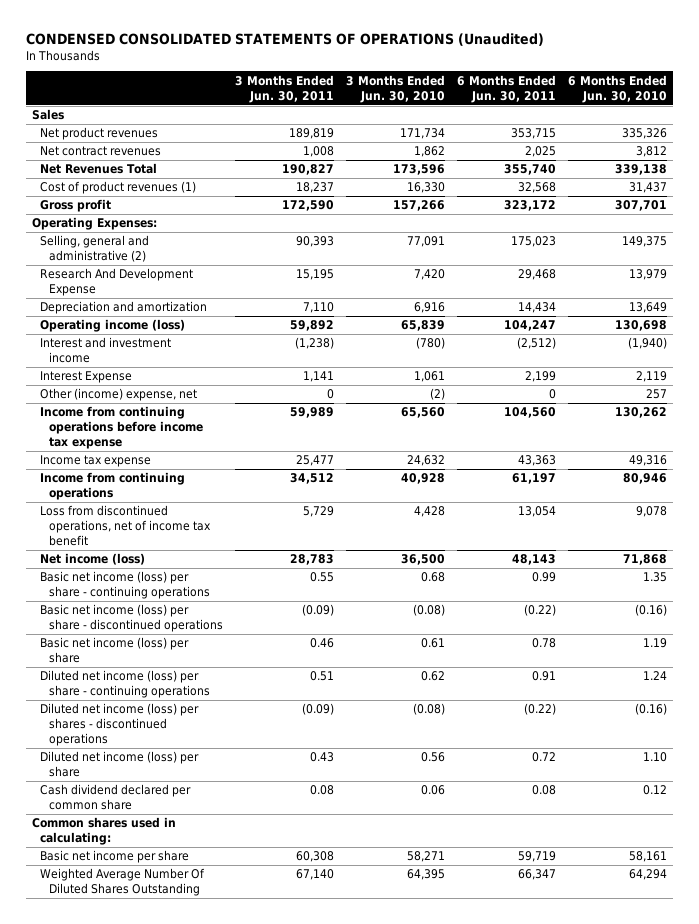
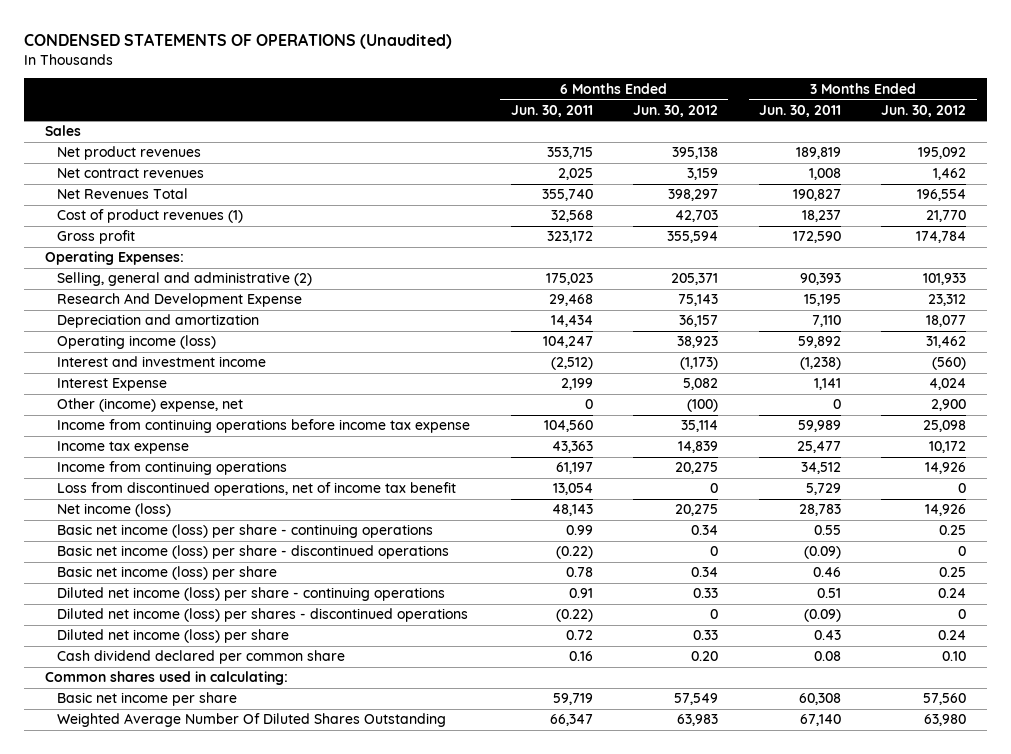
[26,33,545,47] CONDENSED CONSOLIDATED STATEMENTS OF OPERATIONS (Unaudited) -> [24,32,453,49] CONDENSED STATEMENTS OF OPERATIONS (Unaudited)
[345,74,445,103] 3 Months Ended Jun. 30, 2010 -> none
[568,74,668,103] 6 Months Ended Jun. 30, 2010 -> none
none -> [633,104,719,117] Jun. 30, 2012
none -> [881,104,967,117] Jun. 30, 2012
[531,785,556,796] 0.08 -> [568,651,593,662] 0.16

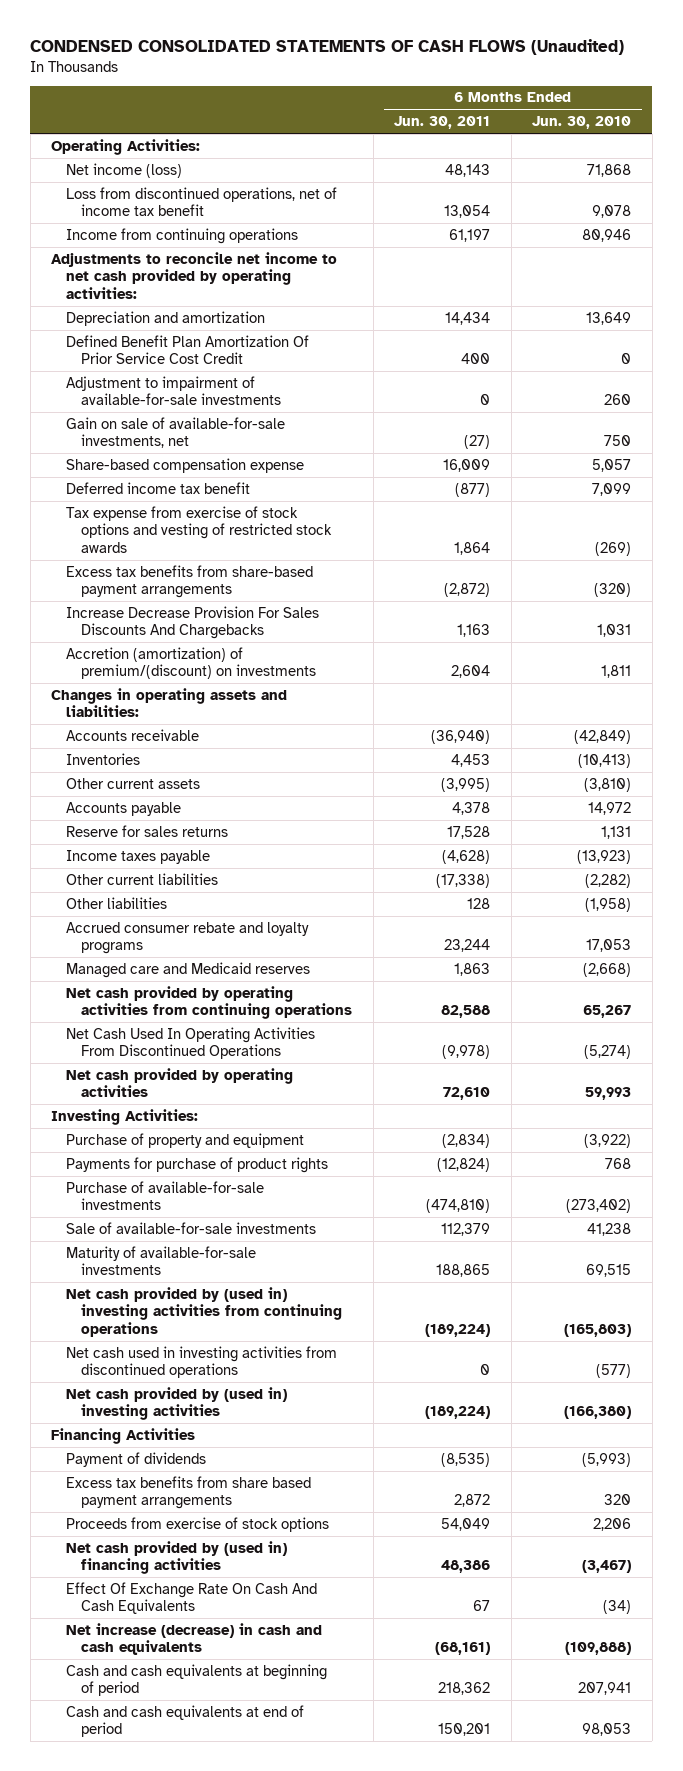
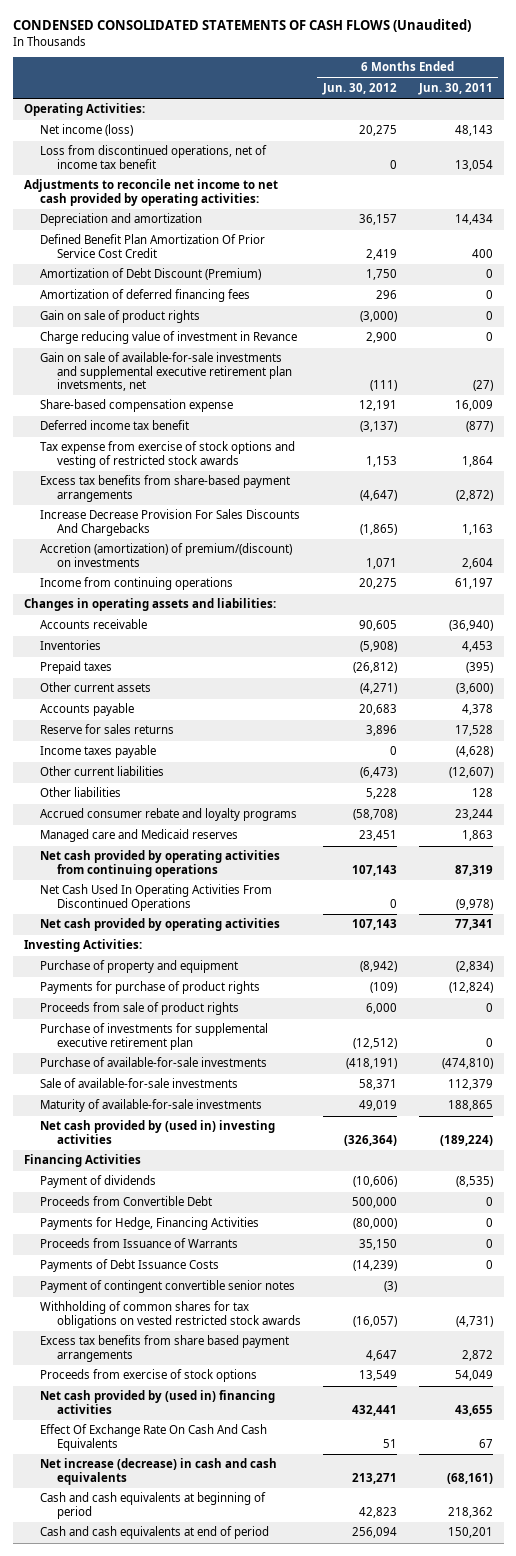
[532,116,632,130] Jun. 30, 2010 -> none
none -> [321,82,397,95] Jun. 30, 2012
[66,375,282,406] Adjustment to impairment of available-for-sale investments -> none
none -> [40,268,262,281] Amortization of Debt Discount (Premium)
none -> [40,289,251,303] Amortization of deferred financing fees
none -> [40,310,201,324] Gain on sale of product rights
none -> [40,331,298,345] Charge reducing value of investment in Revance
[66,416,286,449] Gain on sale of available-for-sale investments, net -> [40,352,292,392] Gain on sale of available-for-sale investments and supplemental executive retirement plan invetsments, net
[66,227,299,244] Income from continuing operations -> [40,577,234,591] Income from continuing operations
none -> [40,661,113,675] Prepaid taxes
[441,777,491,792] (3,995) -> [455,683,493,695] (3,600)
[436,873,491,888] (17,338) -> [448,767,493,779] (12,607)
[441,1005,491,1019] 82,588 -> [454,864,493,876] 87,319
[443,1087,491,1101] 72,610 -> [454,919,493,931] 77,341
none -> [40,1002,240,1016] Proceeds from sale of product rights
none -> [40,1023,269,1050] Purchase of investments for supplemental executive retirement plan
[66,1286,343,1338] Net cash provided by (used in) investing activities from continuing operations -> none
[66,1345,338,1379] Net cash used in investing activities from discontinued operations -> none
none -> [40,1196,213,1207] Proceeds from Convertible Debt
none -> [40,1217,260,1231] Payments for Hedge, Financing Activities
none -> [40,1238,239,1249] Proceeds from Issuance of Warrants
none -> [40,1259,220,1273] Payments of Debt Issuance Costs
none -> [40,1280,296,1294] Payment of contingent convertible senior notes
none -> [40,1301,301,1328] Withholding of common shares for tax obligations on vested restricted stock awards
[441,1560,491,1574] 48,386 -> [454,1404,493,1416] 43,655

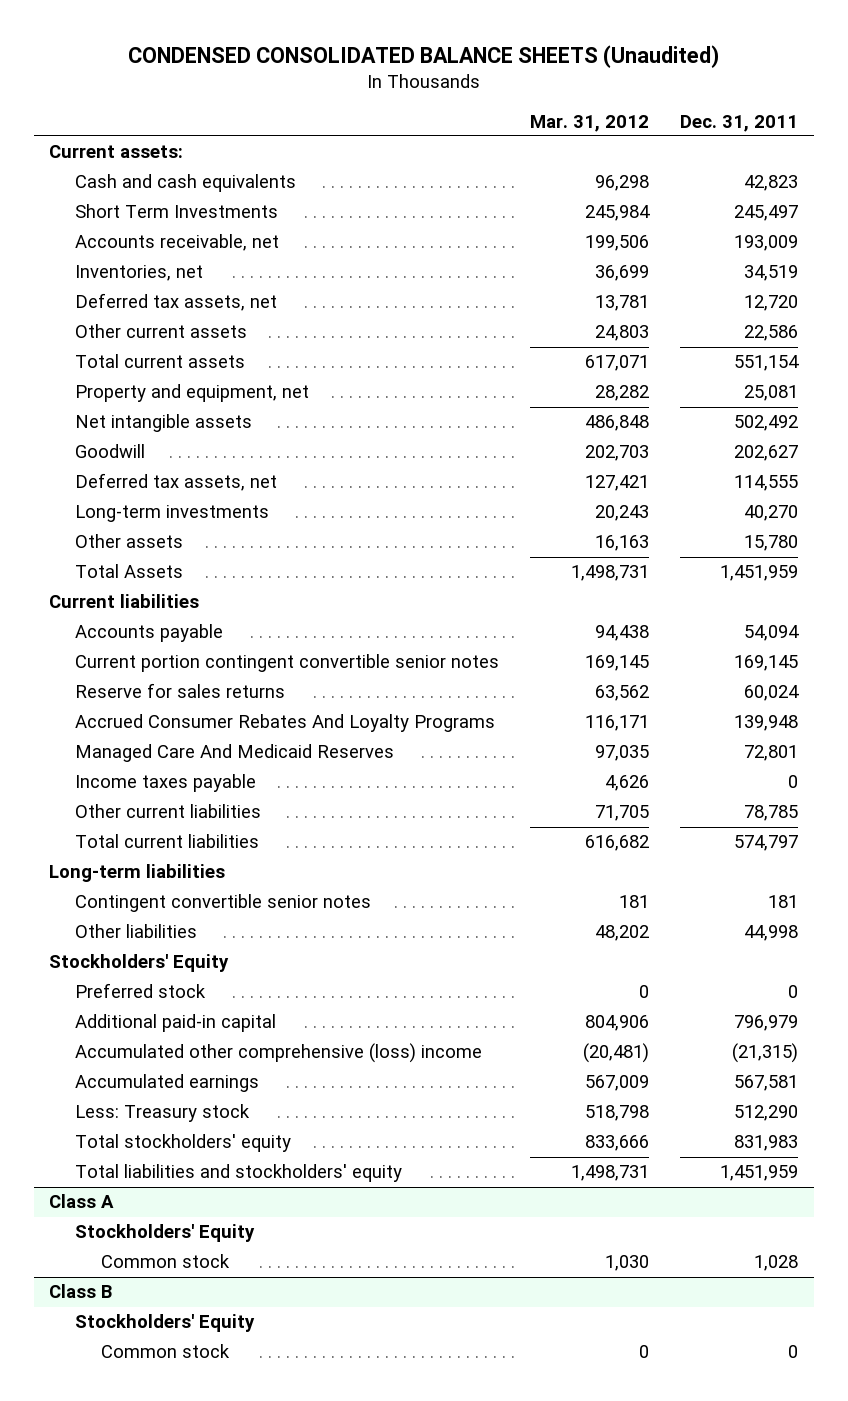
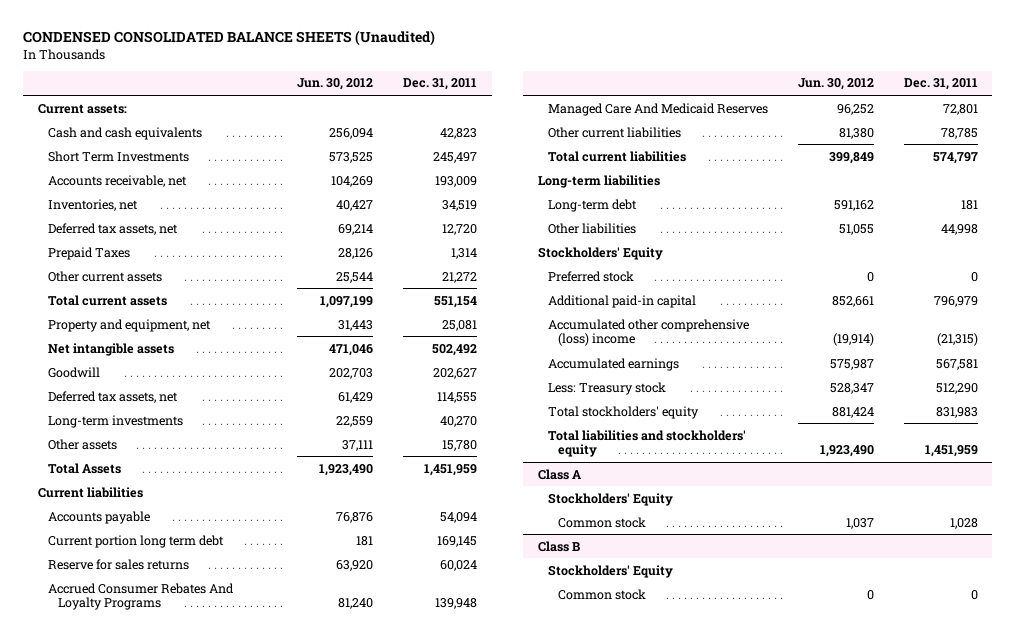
[530,114,650,132] Mar. 31, 2012 -> none
none -> [297,78,374,91] Jun. 30, 2012
none -> [47,246,130,260] Prepaid Taxes
[744,325,799,342] 22,586 -> [442,271,478,283] 21,272
[75,654,500,673] Current portion contingent convertible senior notes -> [47,534,224,548] Current portion long term debt
[75,774,257,793] Income taxes payable -> none
[75,894,372,913] Contingent convertible senior notes -> [547,198,637,212] Long-term debt

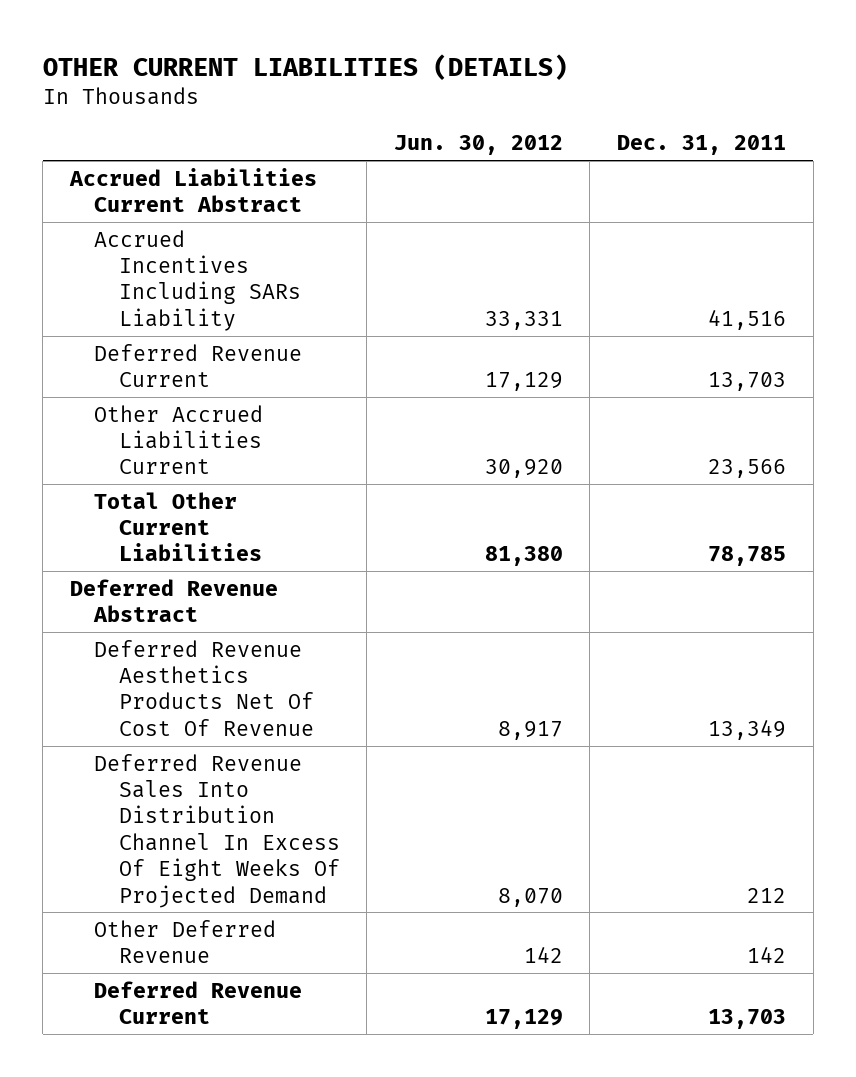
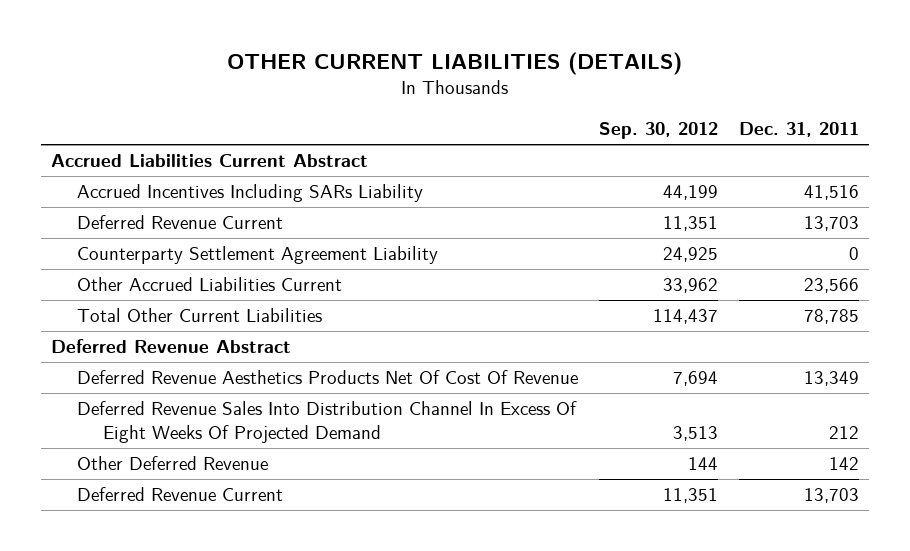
[393,135,563,156] Jun. 30, 2012 -> none
none -> [599,122,719,140] Sep. 30, 2012
none -> [77,246,439,265] Counterparty Settlement Agreement Liability

